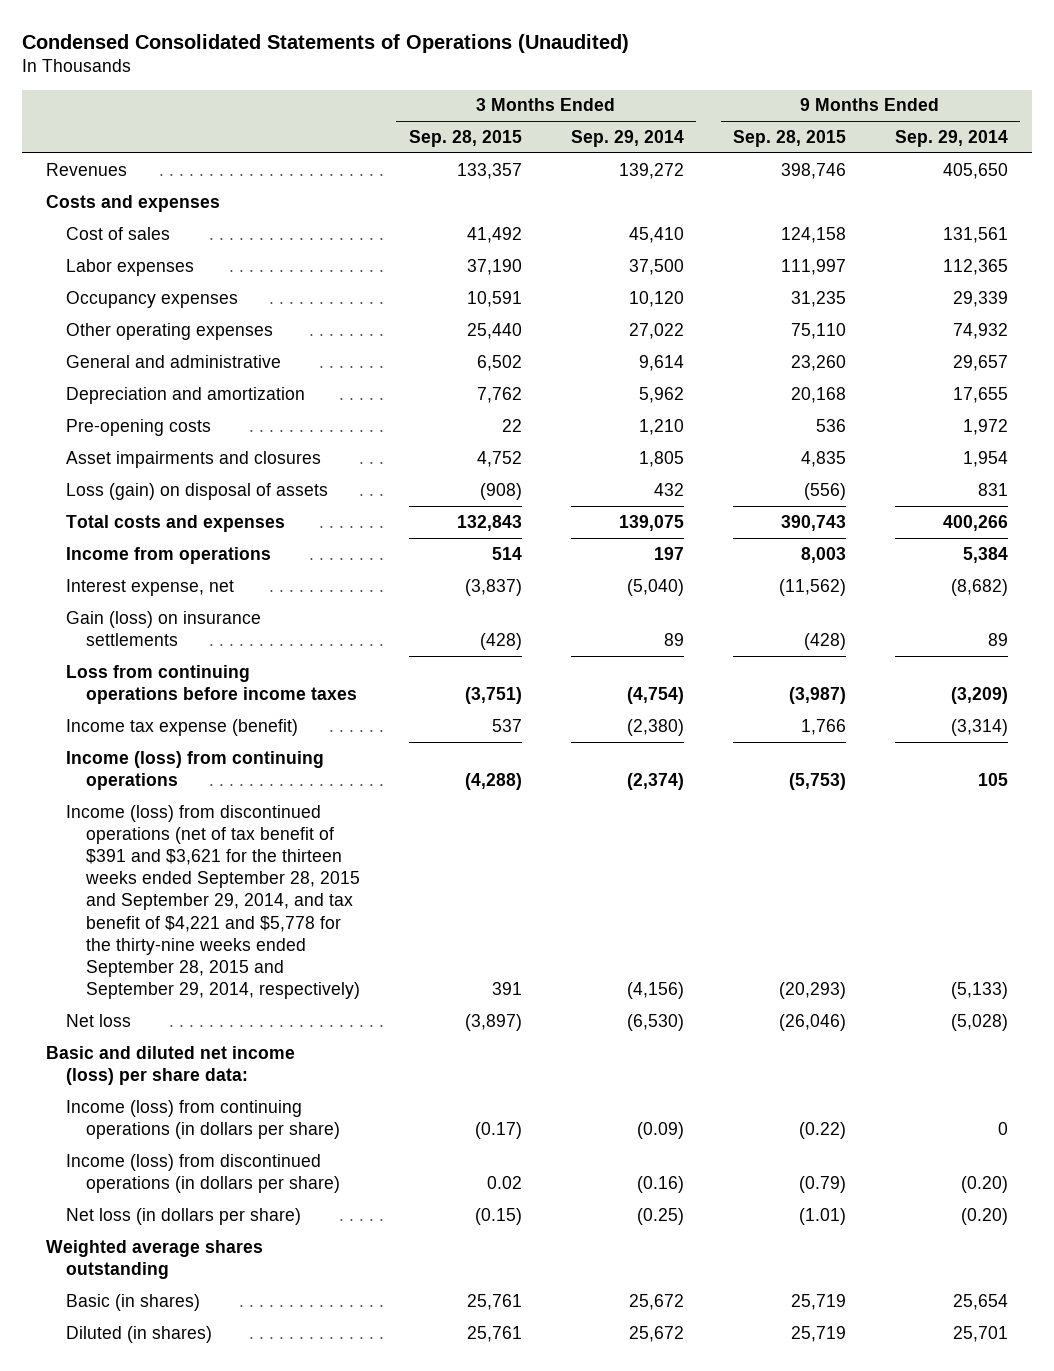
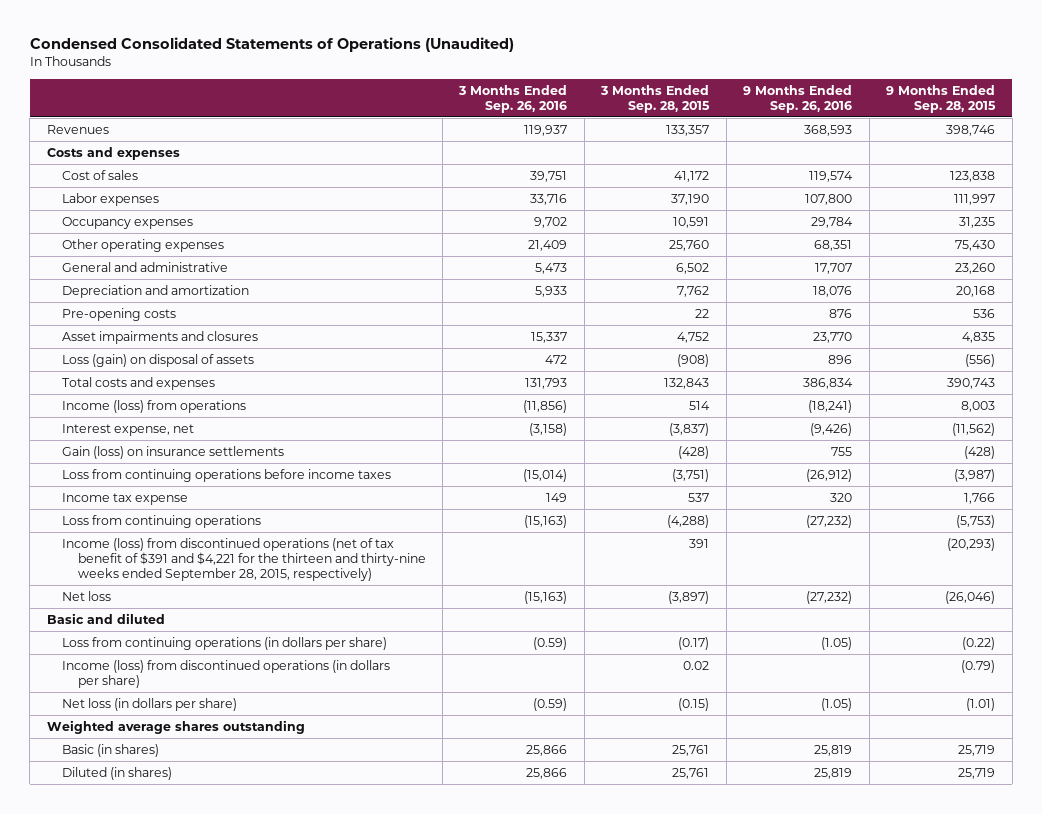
[570,130,684,148] Sep. 29, 2014 -> none
[894,130,1008,148] Sep. 29, 2014 -> none
none -> [458,84,568,113] 3 Months Ended Sep. 26, 2016
none -> [743,84,853,113] 9 Months Ended Sep. 26, 2016
[466,226,522,243] 41,492 -> [674,171,710,183] 41,172
[780,226,846,243] 124,158 -> [950,171,996,183] 123,838
[466,322,522,339] 25,440 -> [669,240,710,252] 25,760
[790,322,846,339] 75,110 -> [955,240,996,252] 75,430
[65,546,271,564] Income from operations -> [62,400,247,414] Income (loss) from operations
[65,718,298,736] Income tax expense (benefit) -> [62,493,189,506] Income tax expense
[65,750,324,790] Income (loss) from continuing operations -> [62,515,262,529] Loss from continuing operations
[65,804,360,1000] Income (loss) from discontinued operations (net of tax benefit of $391 and $3,621 for the thirteen weeks ended September 28, 2015 and September 29, 2014, and tax benefit of $4,221 and $5,778 for the thirty-nine weeks ended September 28, 2015 and September 29, 2014, respectively) -> [62,538,426,581] Income (loss) from discontinued operations (net of tax benefit of $391 and $4,221 for the thirteen and thirty-nine weeks ended September 28, 2015, respectively)
[46,1045,296,1085] Basic and diluted net income (loss) per share data: -> [46,613,165,625] Basic and diluted
[65,1099,340,1139] Income (loss) from continuing operations (in dollars per share) -> [62,637,388,651] Loss from continuing operations (in dollars per share)

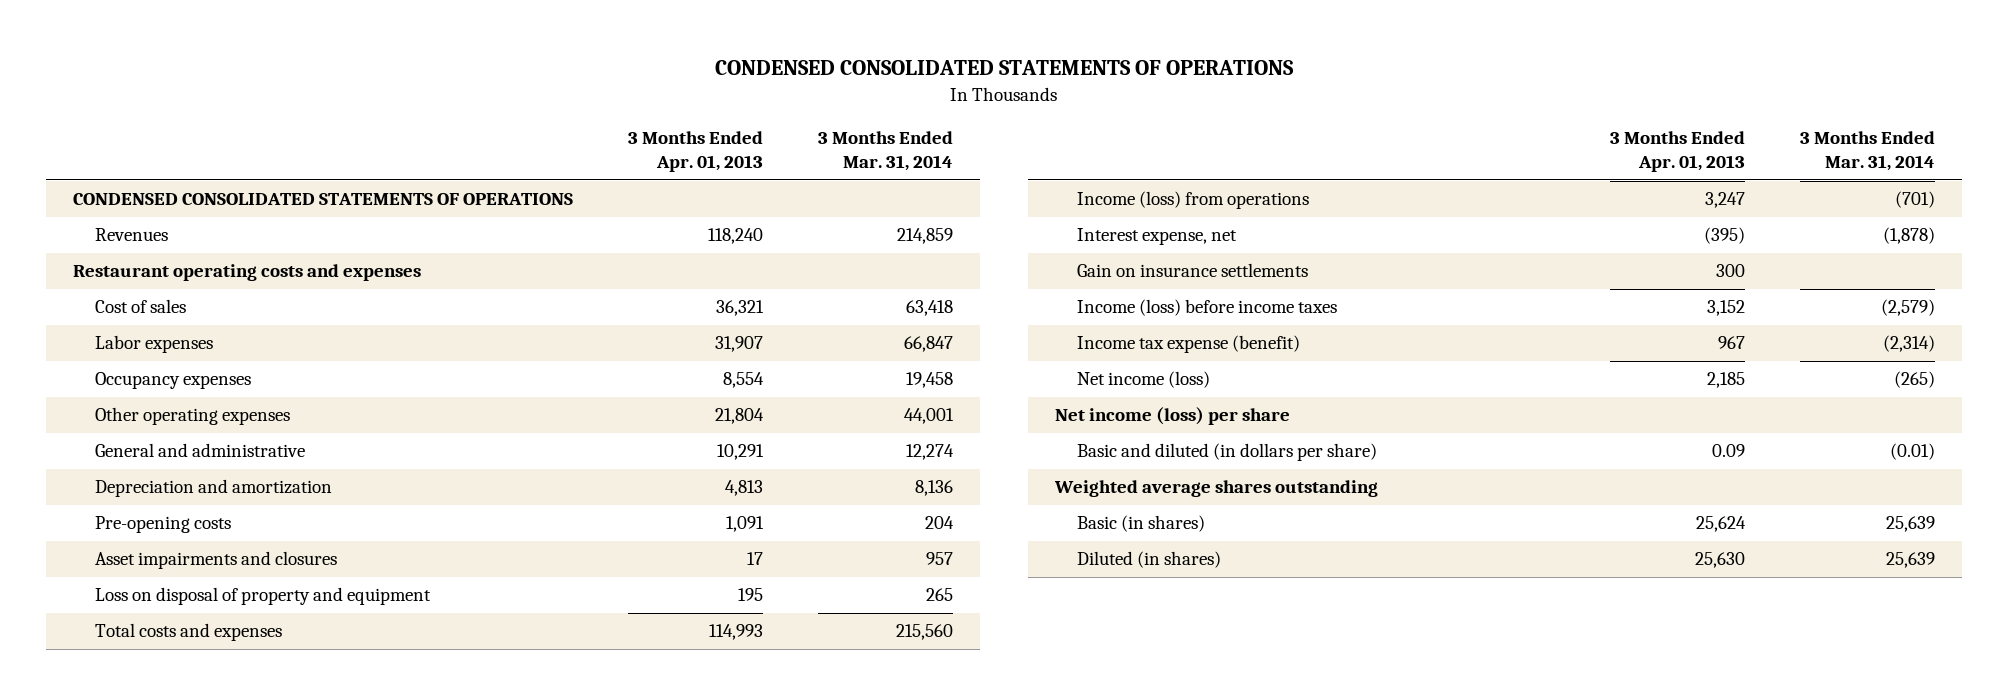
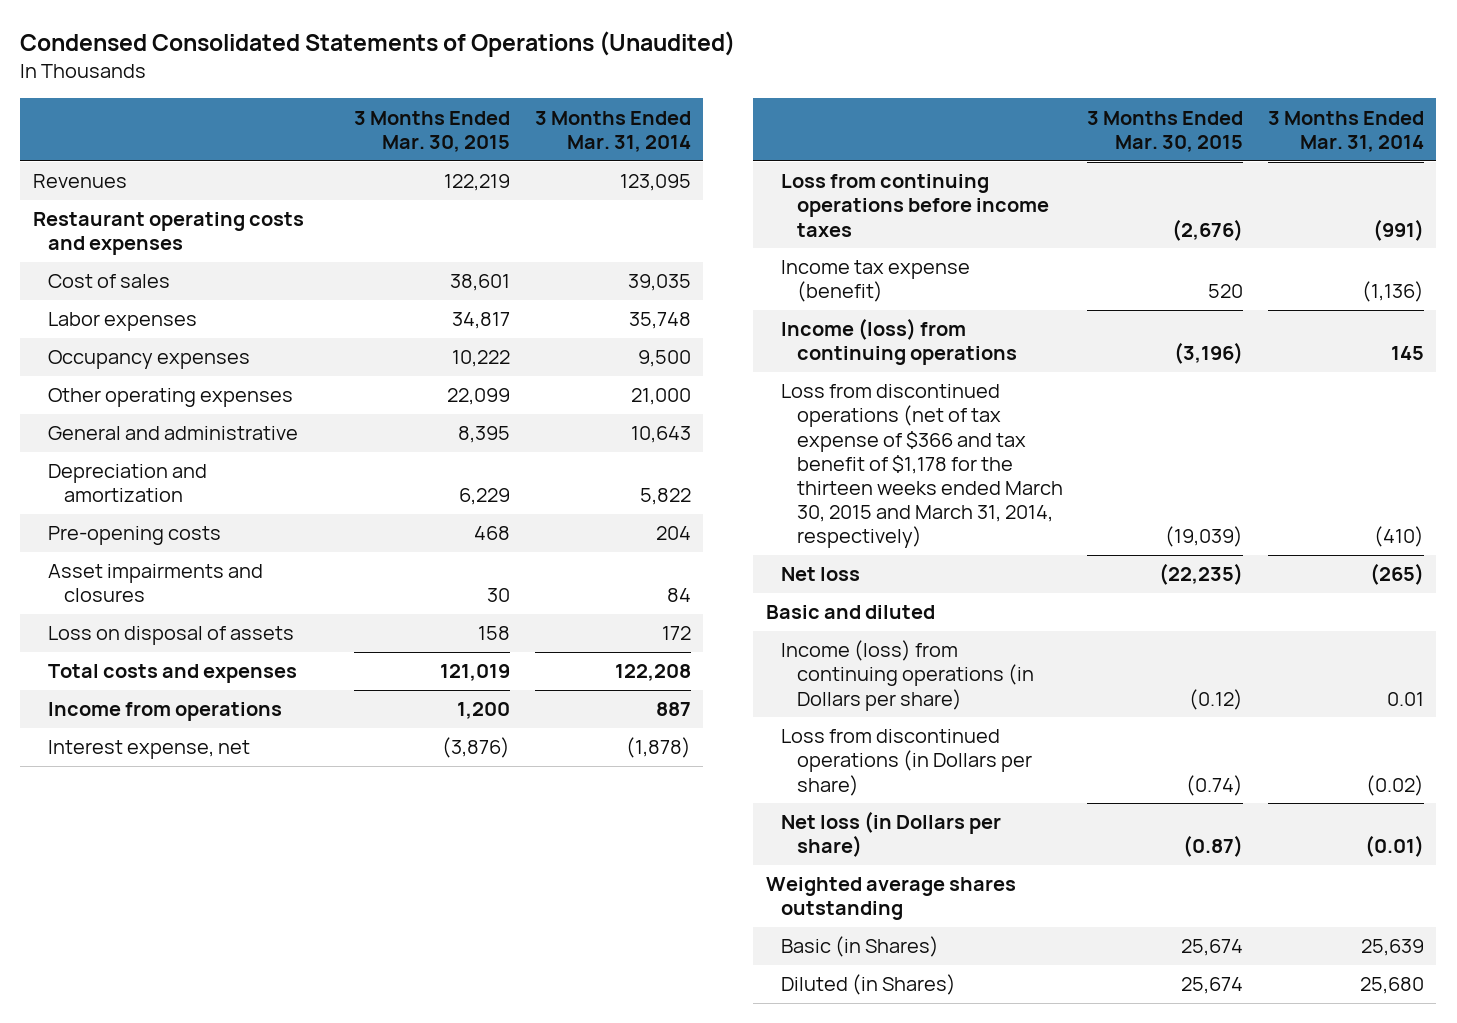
[715,60,1295,76] CONDENSED CONSOLIDATED STATEMENTS OF OPERATIONS -> [20,31,736,58] Condensed Consolidated Statements of Operations (Unaudited)
[628,131,764,173] 3 Months Ended Apr. 01, 2013 -> none
none -> [354,110,511,152] 3 Months Ended Mar. 30, 2015
[73,193,574,206] CONDENSED CONSOLIDATED STATEMENTS OF OPERATIONS -> none
[896,228,953,245] 214,859 -> [619,174,691,192] 123,095
[905,300,953,317] 63,418 -> [627,274,691,292] 39,035
[903,336,953,353] 66,847 -> [628,312,691,330] 35,748
[905,372,953,389] 19,458 -> [637,350,691,368] 9,500
[903,408,954,425] 44,001 -> [630,388,691,406] 21,000
[905,444,954,461] 12,274 -> [630,426,691,444] 10,643
[914,480,953,497] 8,136 -> [639,488,691,506] 5,822
[925,552,953,566] 957 -> [666,588,691,603] 84
[95,587,432,606] Loss on disposal of property and equipment -> [48,626,295,646] Loss on disposal of assets
[925,588,953,602] 265 -> [661,626,691,641] 172
[895,624,953,641] 215,560 -> [614,664,691,682] 122,208
[1076,191,1309,210] Income (loss) from operations -> [48,702,283,722] Income from operations
[1894,191,1935,209] (701) -> [655,702,691,717] 887
[1076,263,1308,278] Gain on insurance settlements -> none
[1055,407,1291,426] Net income (loss) per share -> none
[1076,299,1337,317] Income (loss) before income taxes -> [781,174,1049,237] Loss from continuing operations before income taxes
[1880,299,1935,317] (2,579) -> [1373,218,1425,241] (991)
[1882,335,1935,353] (2,314) -> [1362,281,1425,303] (1,136)
none -> [781,318,1017,366] Income (loss) from continuing operations
none -> [781,384,1063,549] Loss from discontinued operations (net of tax expense of $366 and tax benefit of $1,178 for the thirteen weeks ended March 30, 2015 and March 31, 2014, respectively)
[1076,371,1210,389] Net income (loss) -> [781,567,861,582] Net loss
none -> [765,605,935,620] Basic and diluted
none -> [781,640,1034,711] Income (loss) from continuing operations (in Dollars per share)
none -> [781,729,1032,796] Loss from discontinued operations (in Dollars per share)
[1076,443,1377,462] Basic and diluted (in dollars per share) -> [781,811,1002,858] Net loss (in Dollars per share)
[1076,515,1205,533] Basic (in shares) -> [781,936,940,958] Basic (in Shares)
[1076,551,1221,569] Diluted (in shares) -> [781,974,957,996] Diluted (in Shares)
[1885,552,1935,569] 25,639 -> [1360,977,1425,995] 25,680

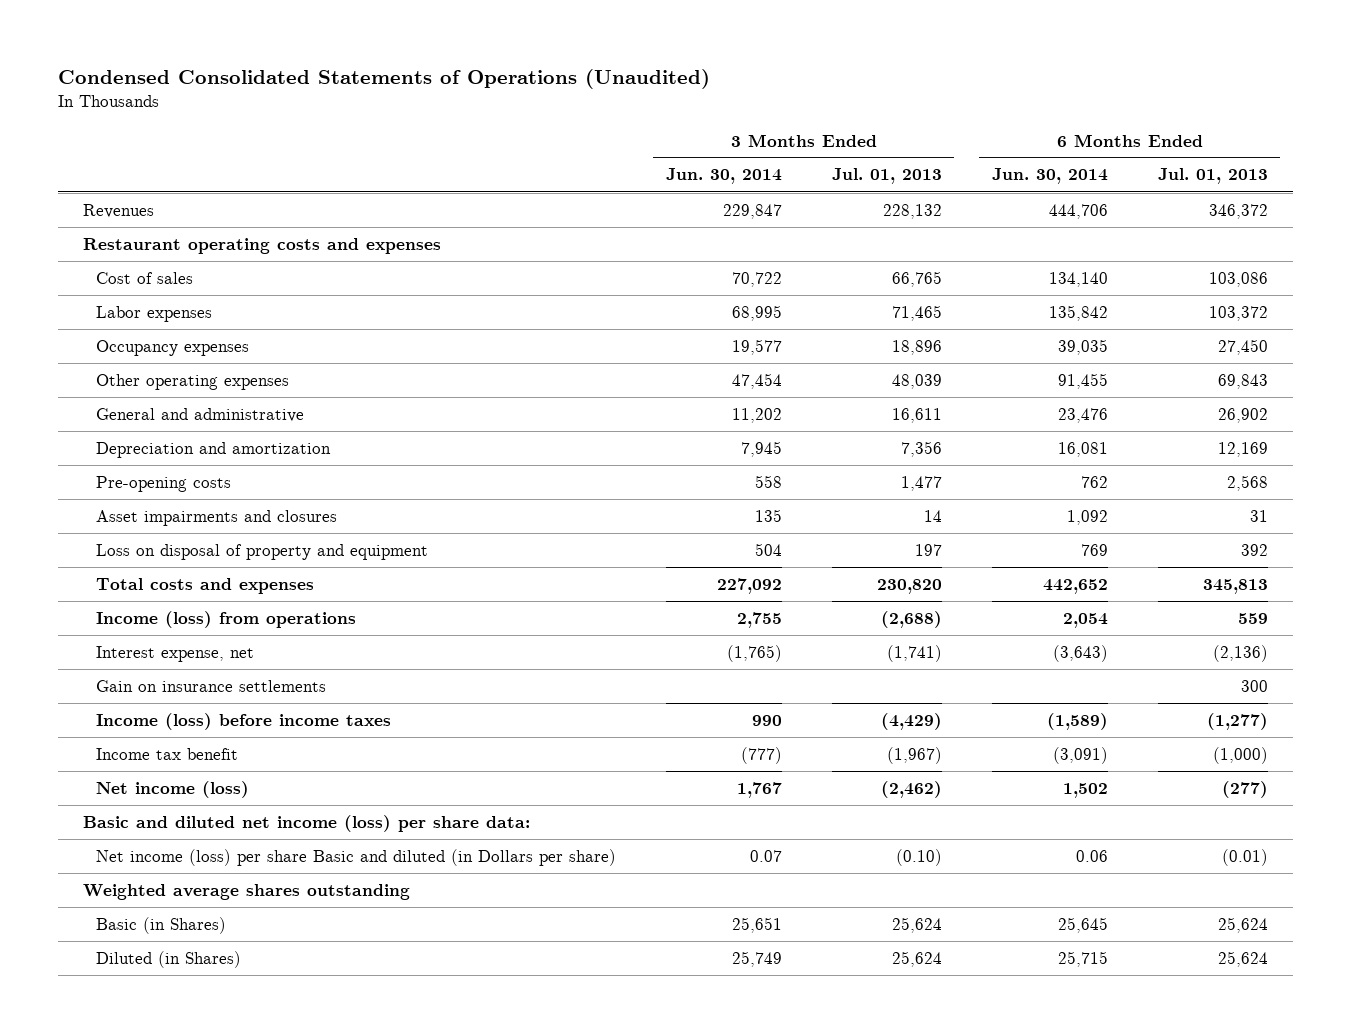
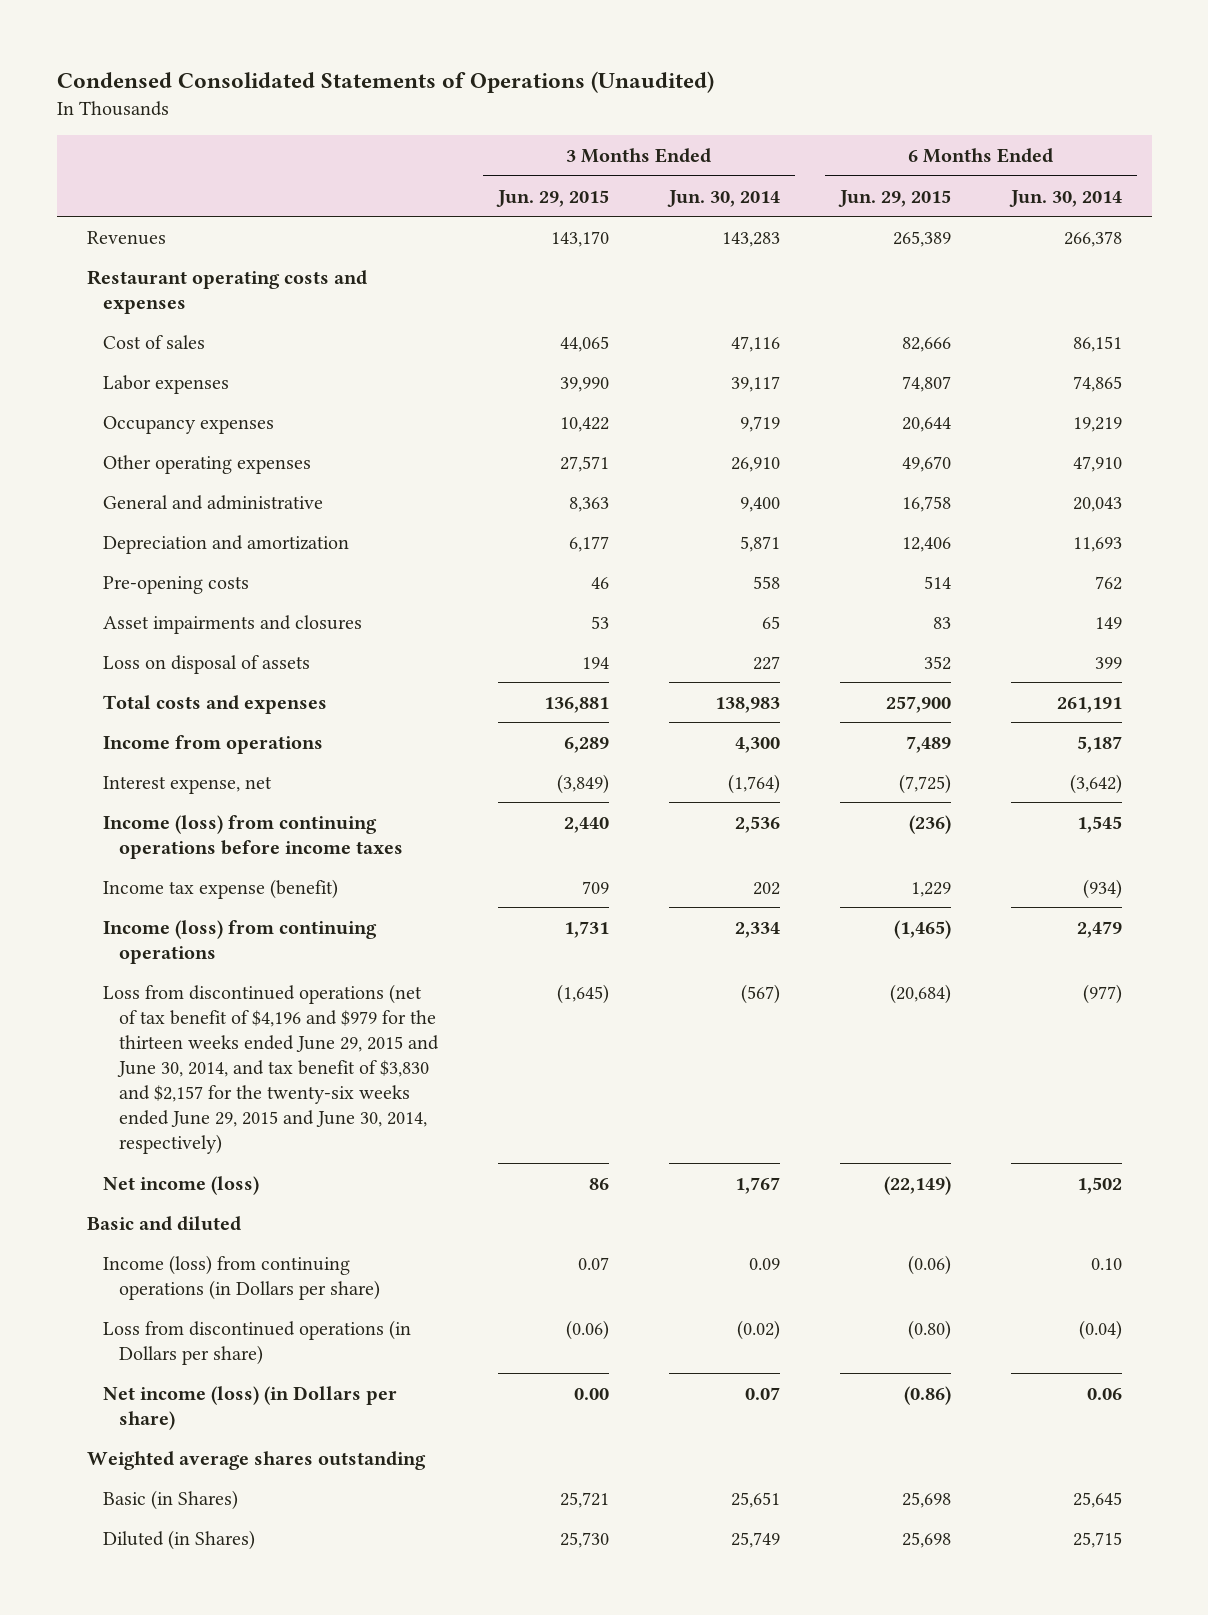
[831,168,942,185] Jul. 01, 2013 -> none
[1157,168,1268,185] Jul. 01, 2013 -> none
none -> [496,189,610,207] Jun. 29, 2015
none -> [837,189,951,207] Jun. 29, 2015
[722,203,782,219] 229,847 -> [722,231,781,247] 143,283
[1048,203,1108,219] 444,706 -> [1063,230,1122,247] 266,378
[731,271,782,287] 70,722 -> [731,335,781,352] 47,116
[1048,271,1108,287] 134,140 -> [1072,335,1122,352] 86,151
[731,304,782,321] 68,995 -> [731,375,781,392] 39,117
[1048,304,1108,321] 135,842 -> [1072,375,1122,392] 74,865
[731,338,782,355] 19,577 -> [740,415,781,432] 9,719
[1057,338,1108,355] 39,035 -> [1072,416,1122,432] 19,219
[731,372,782,389] 47,454 -> [731,456,781,472] 26,910
[1057,372,1108,389] 91,455 -> [1072,455,1122,472] 47,910
[731,407,782,423] 11,202 -> [740,496,781,512] 9,400
[1057,407,1108,423] 23,476 -> [1072,496,1122,512] 20,043
[740,440,782,457] 7,945 -> [740,535,781,552] 5,871
[1057,441,1108,457] 16,081 -> [1072,536,1122,552] 11,693
[95,679,326,692] Gain on insurance settlements -> none
[754,508,782,522] 135 -> [762,615,781,629] 65
[1066,509,1108,525] 1,092 -> [1094,616,1122,629] 149
[95,543,428,560] Loss on disposal of property and equipment -> [103,654,311,674] Loss on disposal of assets
[754,542,782,556] 504 -> [753,655,781,670] 227
[1080,543,1108,556] 769 -> [1094,656,1122,669] 399
[716,577,782,594] 227,092 -> [715,696,781,713] 138,983
[1042,578,1108,594] 442,652 -> [1056,696,1122,713] 261,191
[95,610,356,628] Income (loss) from operations -> [103,734,324,754] Income from operations
[736,611,782,628] 2,755 -> [735,736,781,753] 4,300
[1062,612,1108,628] 2,054 -> [1076,735,1122,753] 5,187
[726,644,782,662] (1,765) -> [728,773,781,794] (1,764)
[1052,644,1108,662] (3,643) -> [1069,773,1122,794] (3,642)
[95,712,391,730] Income (loss) before income taxes -> [103,814,404,859] Income (loss) from continuing operations before income taxes
[751,714,782,726] 990 -> [735,815,781,833] 2,536
[1046,712,1108,730] (1,589) -> [1076,815,1122,833] 1,545
[95,747,238,760] Income tax benefit -> [103,878,339,899] Income tax expense (benefit)
[740,746,782,764] (777) -> [753,881,781,895] 202
[1052,746,1108,764] (3,091) -> [1082,878,1122,899] (934)
none -> [103,919,378,964] Income (loss) from continuing operations
none -> [103,983,440,1154] Loss from discontinued operations (net of tax benefit of $4,196 and $979 for the thirteen weeks ended June 29, 2015 and June 30, 2014, and tax benefit of $3,830 and $2,157 for the twenty-six weeks ended June 29, 2015 and June 30, 2014, respectively)
[82,814,530,832] Basic and diluted net income (loss) per share data: -> none
none -> [86,1215,241,1231] Basic and diluted
none -> [103,1254,381,1300] Income (loss) from continuing operations (in Dollars per share)
none -> [103,1319,412,1365] Loss from discontinued operations (in Dollars per share)
[95,848,616,866] Net income (loss) per share Basic and diluted (in Dollars per share) -> [103,1385,398,1430] Net income (loss) (in Dollars per share)

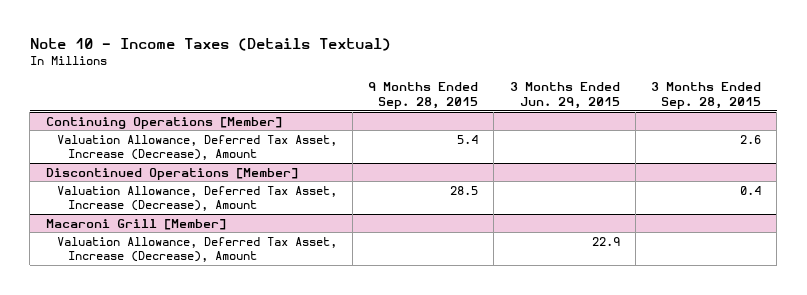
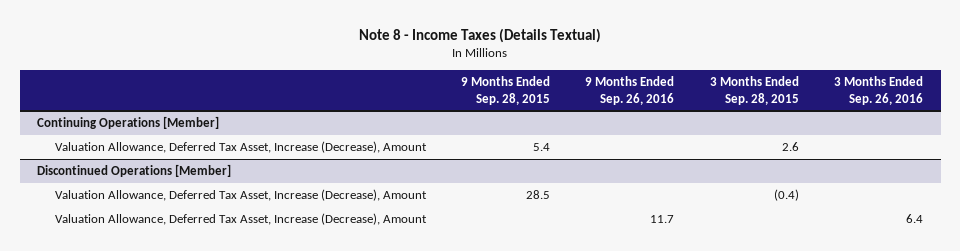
[29,37,391,51] Note 10 - Income Taxes (Details Textual) -> [359,27,602,43] Note 8 - Income Taxes (Details Textual)
[509,82,620,110] 3 Months Ended Jun. 29, 2015 -> none
none -> [585,76,675,105] 9 Months Ended Sep. 26, 2016
none -> [834,76,924,105] 3 Months Ended Sep. 26, 2016
[45,218,226,230] Macaroni Grill [Member] -> none
[739,185,761,195] 0.4 -> [773,189,799,202] (0.4)

